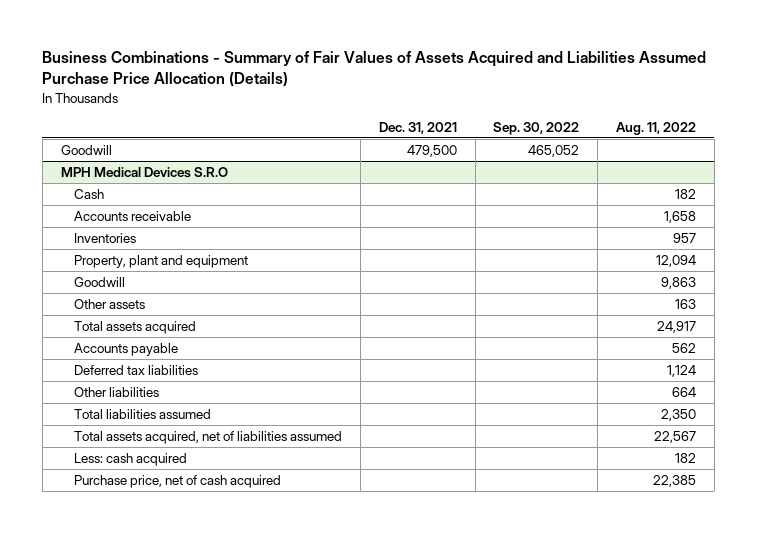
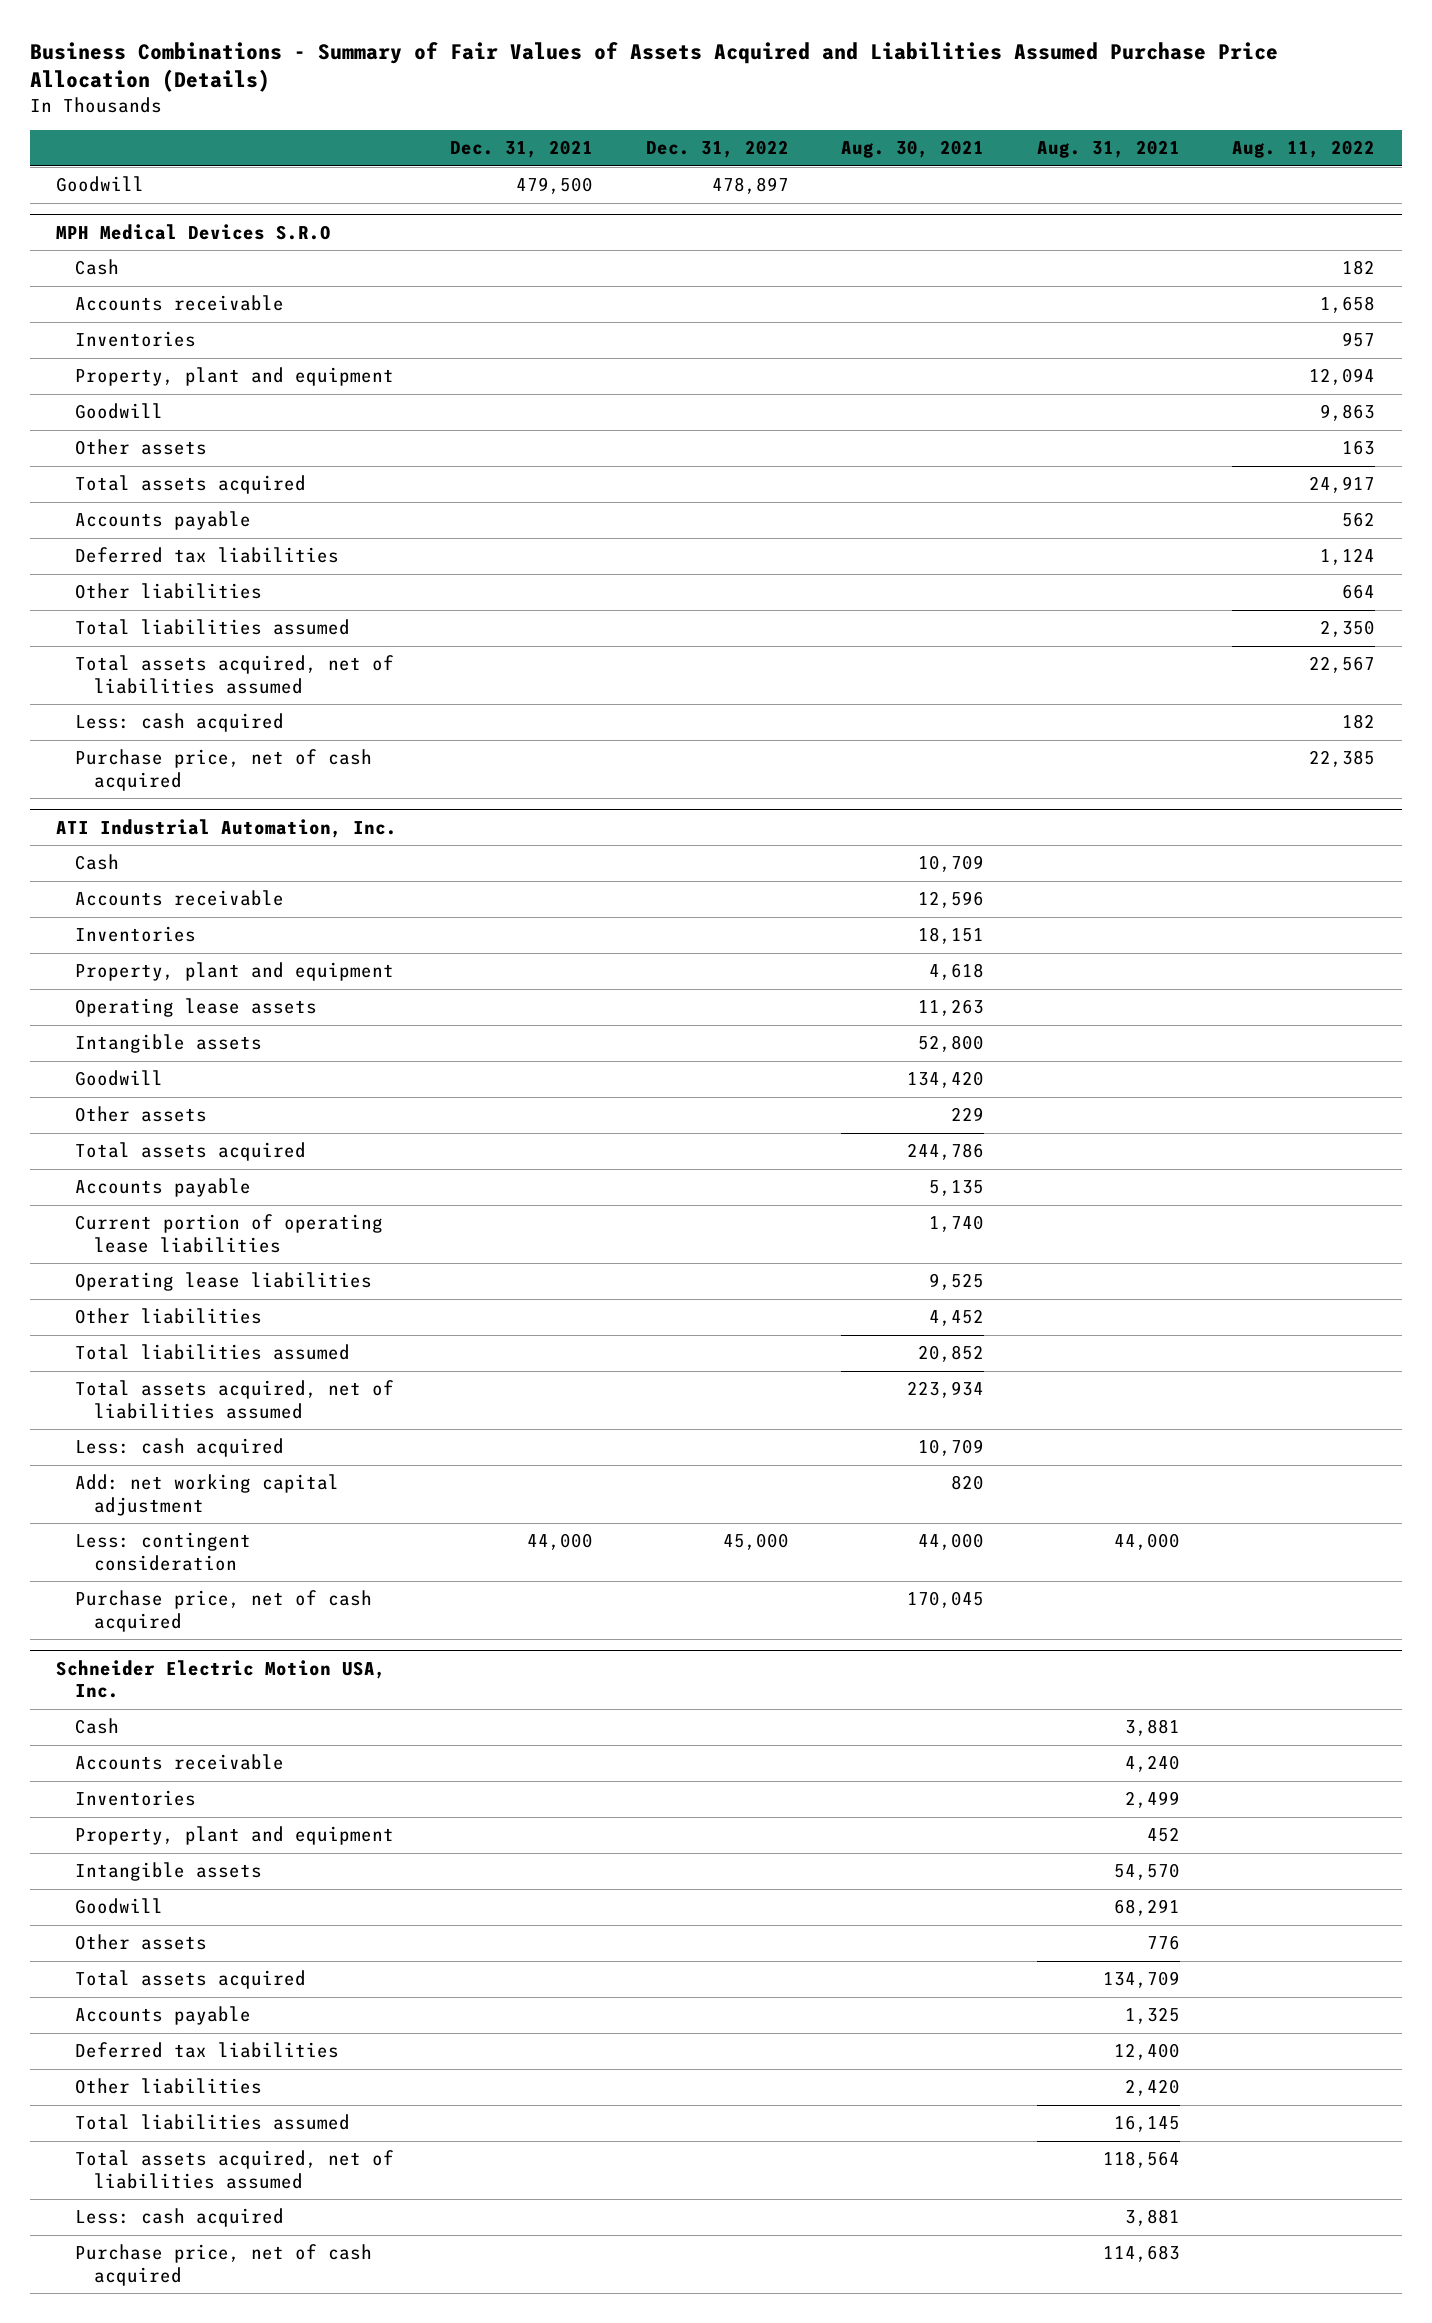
[493,122,580,136] Sep. 30, 2022 -> none
none -> [645,140,789,159] Dec. 31, 2022
none -> [841,140,985,159] Aug. 30, 2021
none -> [1036,140,1180,159] Aug. 31, 2021
none -> [56,818,398,838] ATI Industrial Automation, Inc.
none -> [74,854,119,871] Cash
none -> [74,890,284,907] Accounts receivable
none -> [74,926,196,943] Inventories
none -> [74,962,394,982] Property, plant and equipment
none -> [74,998,317,1018] Operating lease assets
none -> [74,1034,262,1054] Intangible assets
none -> [74,1070,163,1087] Goodwill
none -> [74,1106,207,1123] Other assets
none -> [74,1142,306,1162] Total assets acquired
none -> [74,1178,251,1198] Accounts payable
none -> [74,1214,383,1253] Current portion of operating lease liabilities
none -> [74,1272,372,1292] Operating lease liabilities
none -> [74,1308,262,1325] Other liabilities
none -> [74,1344,350,1361] Total liabilities assumed
none -> [74,1380,394,1419] Total assets acquired, net of liabilities assumed
none -> [74,1438,284,1458] Less: cash acquired
none -> [74,1474,339,1516] Add: net working capital adjustment
none -> [74,1532,251,1571] Less: contingent consideration
none -> [74,1590,372,1632] Purchase price, net of cash acquired
none -> [56,1659,387,1699] Schneider Electric Motion USA, Inc.
none -> [74,1718,119,1735] Cash
none -> [74,1754,284,1771] Accounts receivable
none -> [74,1790,196,1807] Inventories
none -> [74,1826,394,1846] Property, plant and equipment
none -> [74,1862,262,1882] Intangible assets
none -> [74,1898,163,1915] Goodwill
none -> [74,1934,207,1951] Other assets
none -> [74,1970,306,1990] Total assets acquired
none -> [74,2006,251,2026] Accounts payable
none -> [74,2042,339,2059] Deferred tax liabilities
none -> [74,2078,262,2095] Other liabilities
none -> [74,2114,350,2131] Total liabilities assumed
none -> [74,2150,394,2189] Total assets acquired, net of liabilities assumed
none -> [74,2208,284,2228] Less: cash acquired
none -> [74,2244,372,2286] Purchase price, net of cash acquired

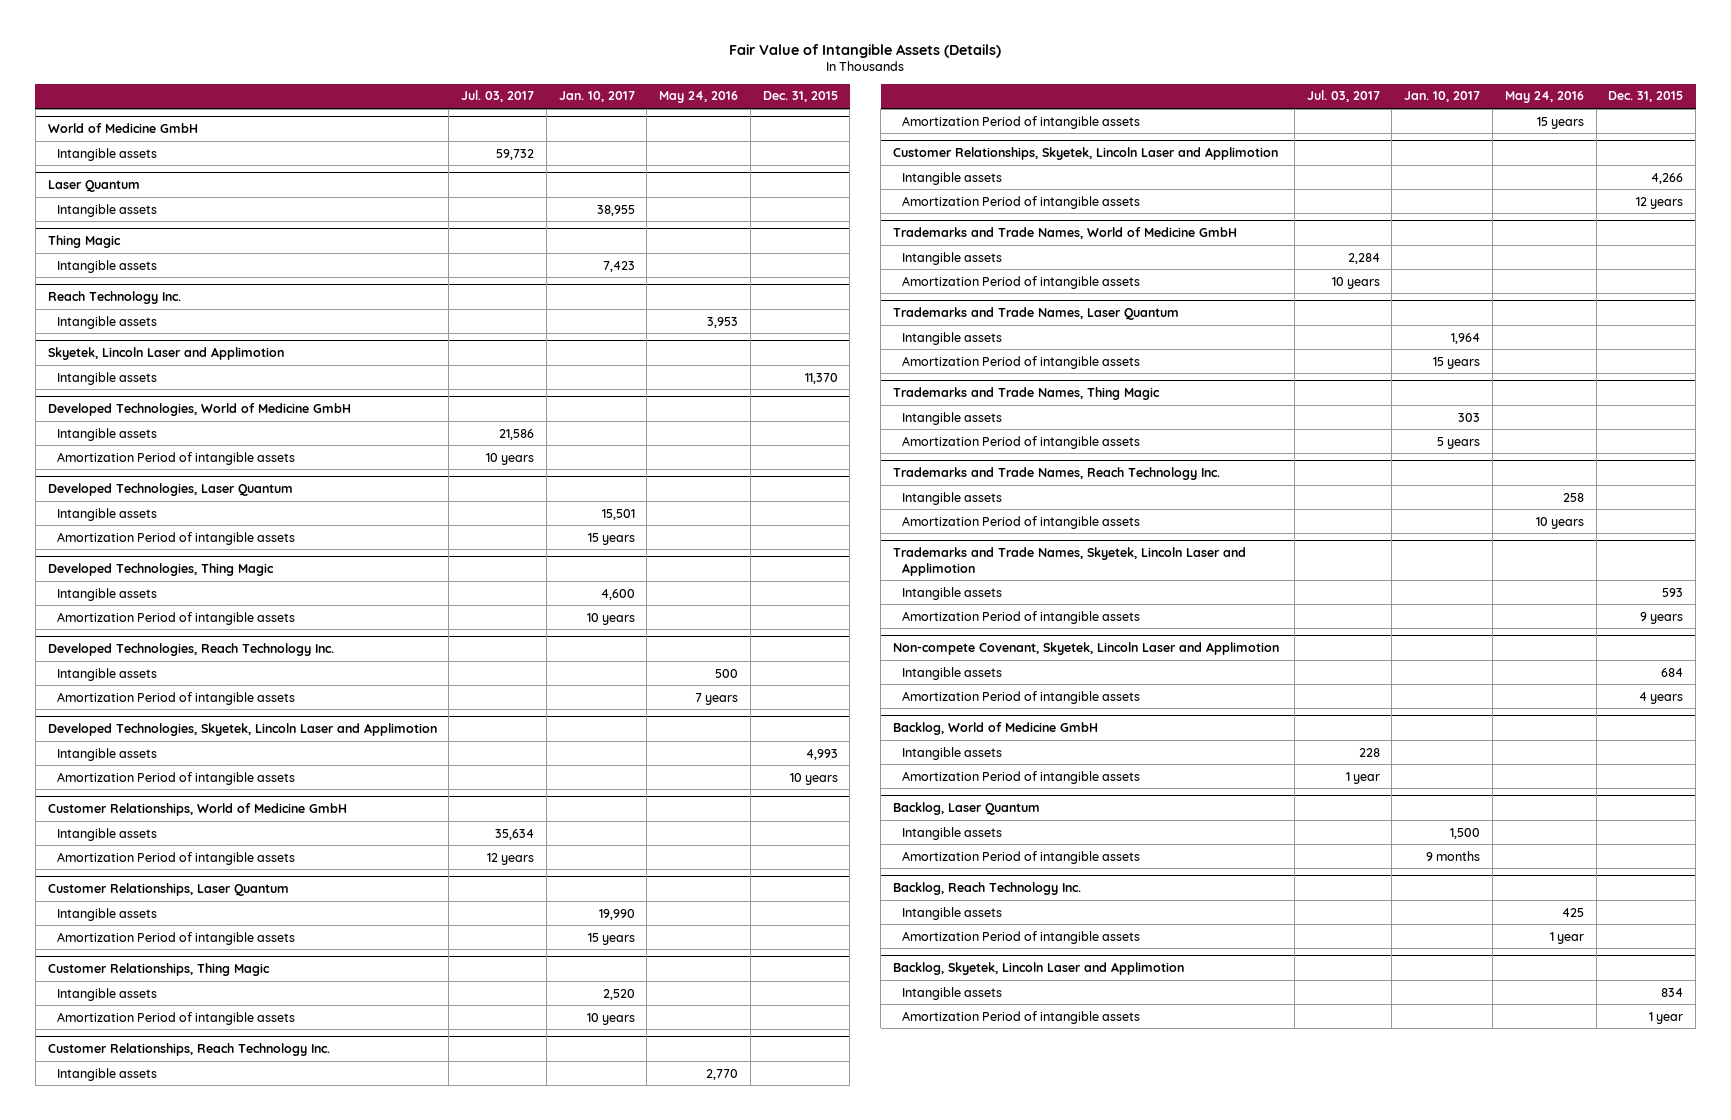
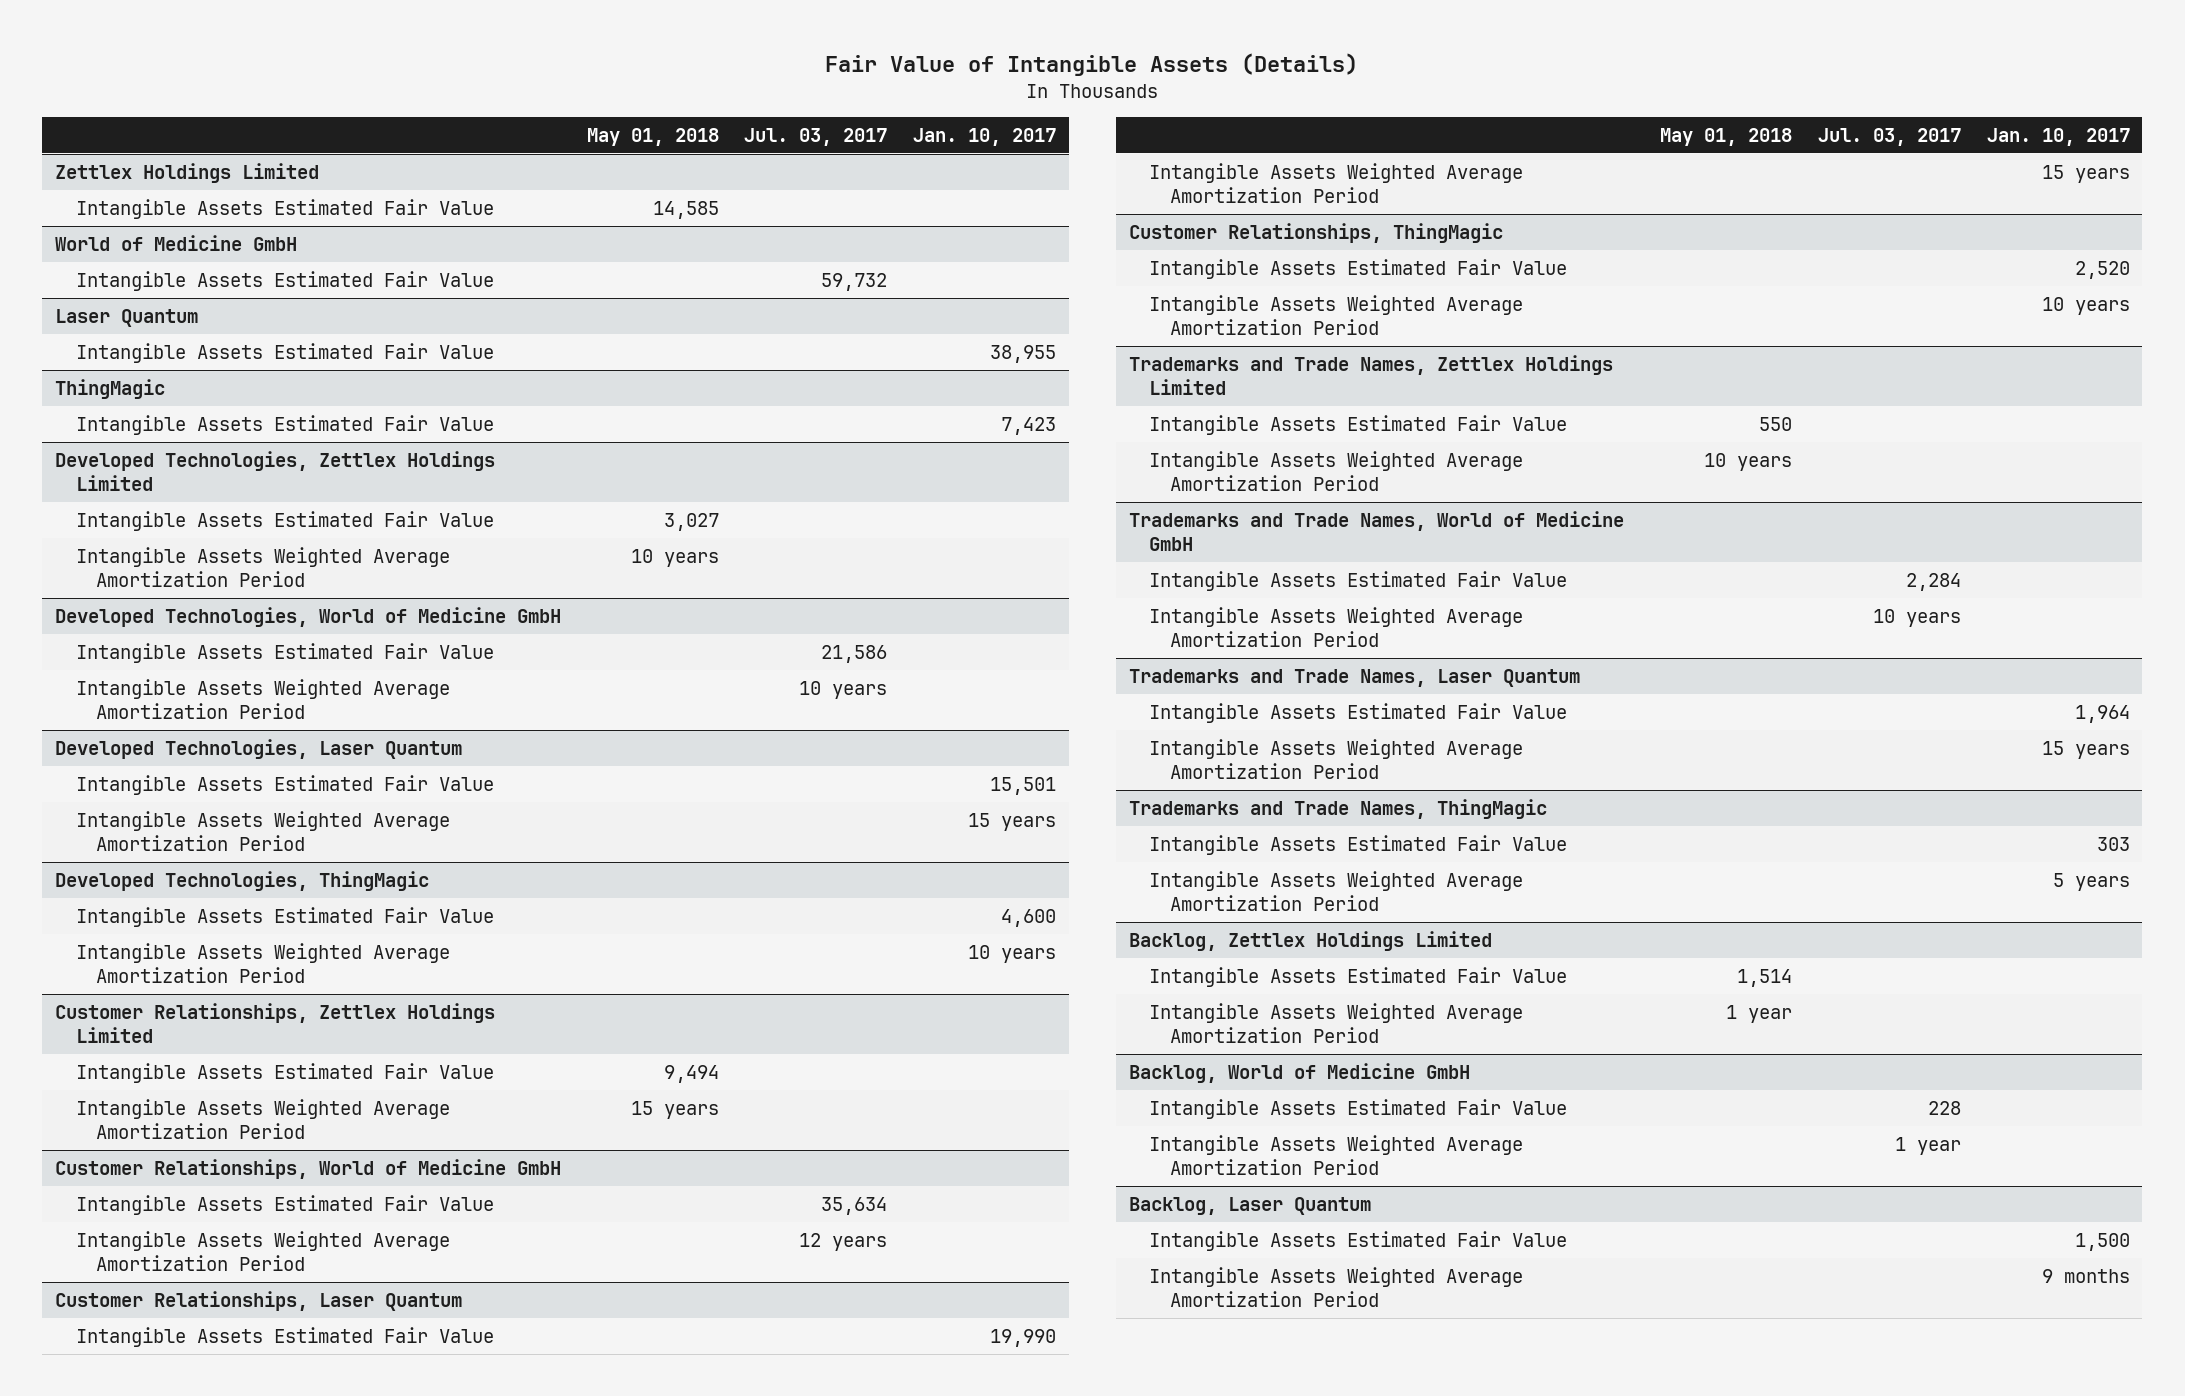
[659,91,739,104] May 24, 2016 -> none
[762,91,838,103] Dec. 31, 2015 -> none
none -> [586,127,719,146] May 01, 2018
none -> [55,163,320,184] Zettlex Holdings Limited
none -> [75,199,494,220] Intangible Assets Estimated Fair Value
[56,147,157,161] Intangible assets -> [75,271,494,292] Intangible Assets Estimated Fair Value
[47,291,181,305] Reach Technology Inc. -> none
[56,315,157,329] Intangible assets -> none
[47,347,284,361] Skyetek, Lincoln Laser and Applimotion -> none
[56,371,157,385] Intangible assets -> none
[56,203,157,217] Intangible assets -> [75,343,494,364] Intangible Assets Estimated Fair Value
[47,235,121,249] Thing Magic -> [55,379,166,400] ThingMagic
[56,259,157,273] Intangible assets -> [75,415,494,436] Intangible Assets Estimated Fair Value
none -> [55,451,496,491] Developed Technologies, Zettlex Holdings Limited
none -> [75,511,494,532] Intangible Assets Estimated Fair Value
none -> [75,547,450,587] Intangible Assets Weighted Average Amortization Period
[56,427,157,441] Intangible assets -> [75,643,494,664] Intangible Assets Estimated Fair Value
[56,451,295,465] Amortization Period of intangible assets -> [75,679,450,719] Intangible Assets Weighted Average Amortization Period
[47,563,274,577] Developed Technologies, Thing Magic -> none
[56,587,157,601] Intangible assets -> none
[56,611,295,625] Amortization Period of intangible assets -> none
[47,643,334,657] Developed Technologies, Reach Technology Inc. -> none
[56,667,157,681] Intangible assets -> none
[56,691,295,705] Amortization Period of intangible assets -> none
[47,723,437,737] Developed Technologies, Skyetek, Lincoln Laser and Applimotion -> none
[56,747,157,761] Intangible assets -> none
[56,771,295,785] Amortization Period of intangible assets -> none
[56,507,157,521] Intangible assets -> [75,775,494,796] Intangible Assets Estimated Fair Value
[56,531,295,545] Amortization Period of intangible assets -> [75,811,450,851] Intangible Assets Weighted Average Amortization Period
none -> [55,871,430,892] Developed Technologies, ThingMagic
none -> [75,907,494,928] Intangible Assets Estimated Fair Value
none -> [75,943,450,983] Intangible Assets Weighted Average Amortization Period
none -> [55,1003,496,1043] Customer Relationships, Zettlex Holdings Limited
none -> [75,1063,494,1084] Intangible Assets Estimated Fair Value
none -> [75,1099,450,1139] Intangible Assets Weighted Average Amortization Period
[56,827,157,841] Intangible assets -> [75,1195,494,1216] Intangible Assets Estimated Fair Value
[56,851,295,865] Amortization Period of intangible assets -> [75,1231,450,1271] Intangible Assets Weighted Average Amortization Period
[47,963,270,977] Customer Relationships, Thing Magic -> none
[56,987,157,1001] Intangible assets -> none
[56,1011,295,1025] Amortization Period of intangible assets -> none
[47,1043,330,1057] Customer Relationships, Reach Technology Inc. -> none
[56,1067,157,1081] Intangible assets -> none
[902,115,1141,129] Amortization Period of intangible assets -> none
[893,147,1279,161] Customer Relationships, Skyetek, Lincoln Laser and Applimotion -> none
[902,171,1003,185] Intangible assets -> none
[902,195,1141,209] Amortization Period of intangible assets -> none
[56,907,157,921] Intangible assets -> [75,1327,494,1348] Intangible Assets Estimated Fair Value
[56,931,295,945] Amortization Period of intangible assets -> [1149,163,1524,203] Intangible Assets Weighted Average Amortization Period
none -> [1128,223,1503,244] Customer Relationships, ThingMagic
none -> [1149,259,1568,280] Intangible Assets Estimated Fair Value
none -> [1149,295,1524,335] Intangible Assets Weighted Average Amortization Period
none -> [1128,355,1613,395] Trademarks and Trade Names, Zettlex Holdings Limited
none -> [1149,415,1568,436] Intangible Assets Estimated Fair Value
none -> [1149,451,1524,491] Intangible Assets Weighted Average Amortization Period
[902,251,1003,265] Intangible assets -> [1149,571,1568,592] Intangible Assets Estimated Fair Value
[902,275,1141,289] Amortization Period of intangible assets -> [1149,607,1524,647] Intangible Assets Weighted Average Amortization Period
[893,467,1221,481] Trademarks and Trade Names, Reach Technology Inc. -> none
[902,491,1003,505] Intangible assets -> none
[902,515,1141,529] Amortization Period of intangible assets -> none
[893,547,1247,576] Trademarks and Trade Names, Skyetek, Lincoln Laser and Applimotion -> none
[902,586,1003,600] Intangible assets -> none
[902,610,1141,624] Amortization Period of intangible assets -> none
[893,642,1280,656] Non-compete Covenant, Skyetek, Lincoln Laser and Applimotion -> none
[902,666,1003,680] Intangible assets -> none
[902,690,1141,704] Amortization Period of intangible assets -> none
[902,331,1003,345] Intangible assets -> [1149,703,1568,724] Intangible Assets Estimated Fair Value
[902,355,1141,369] Amortization Period of intangible assets -> [1149,739,1524,779] Intangible Assets Weighted Average Amortization Period
[893,387,1161,401] Trademarks and Trade Names, Thing Magic -> [1128,799,1547,820] Trademarks and Trade Names, ThingMagic
[902,411,1003,425] Intangible assets -> [1149,835,1568,856] Intangible Assets Estimated Fair Value
[902,435,1141,449] Amortization Period of intangible assets -> [1149,871,1524,911] Intangible Assets Weighted Average Amortization Period
none -> [1128,931,1492,952] Backlog, Zettlex Holdings Limited
none -> [1149,967,1568,988] Intangible Assets Estimated Fair Value
none -> [1149,1003,1524,1043] Intangible Assets Weighted Average Amortization Period
[902,746,1003,760] Intangible assets -> [1149,1099,1568,1120] Intangible Assets Estimated Fair Value
[902,770,1141,784] Amortization Period of intangible assets -> [1149,1135,1524,1175] Intangible Assets Weighted Average Amortization Period
[893,882,1082,896] Backlog, Reach Technology Inc. -> none
[902,906,1003,920] Intangible assets -> none
[902,930,1141,944] Amortization Period of intangible assets -> none
[893,962,1185,976] Backlog, Skyetek, Lincoln Laser and Applimotion -> none
[902,986,1003,1000] Intangible assets -> none
[902,1010,1141,1024] Amortization Period of intangible assets -> none
[902,826,1003,840] Intangible assets -> [1149,1231,1568,1252] Intangible Assets Estimated Fair Value
[902,850,1141,864] Amortization Period of intangible assets -> [1149,1267,1524,1307] Intangible Assets Weighted Average Amortization Period

